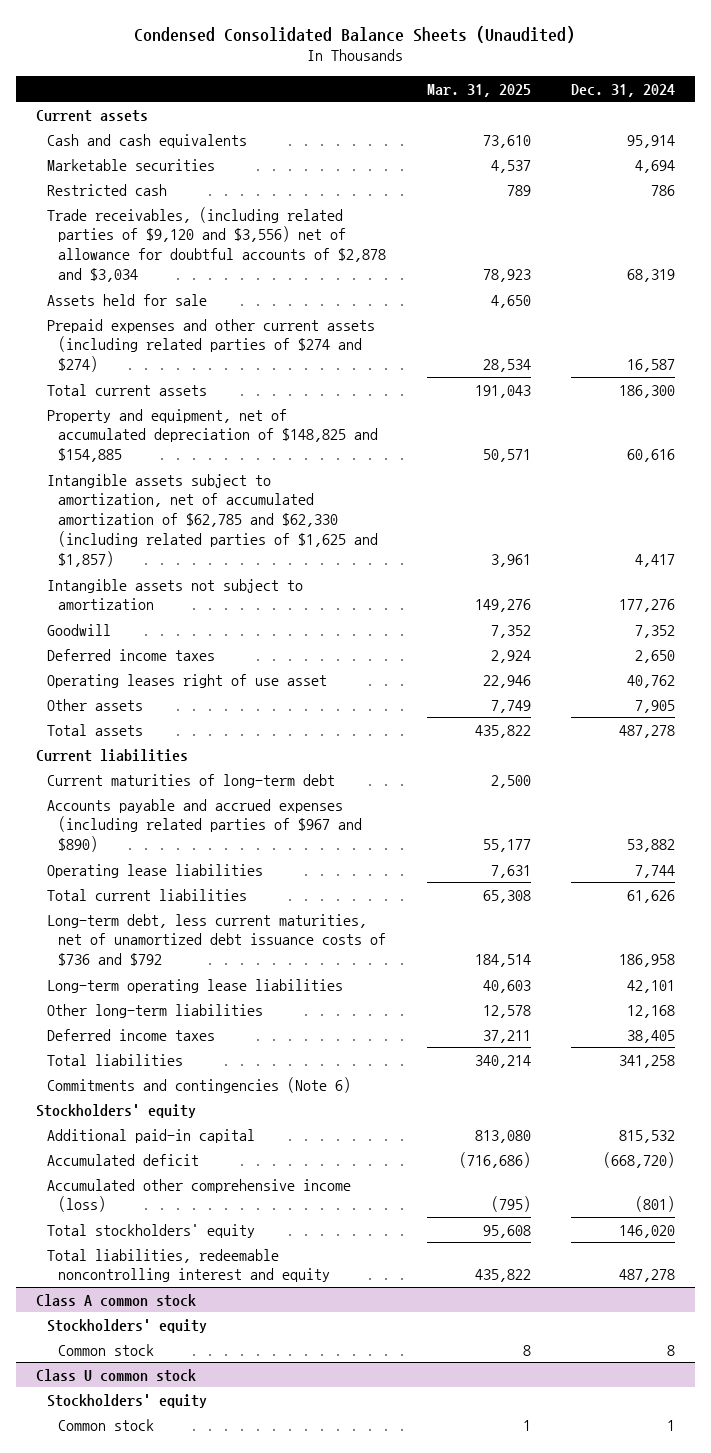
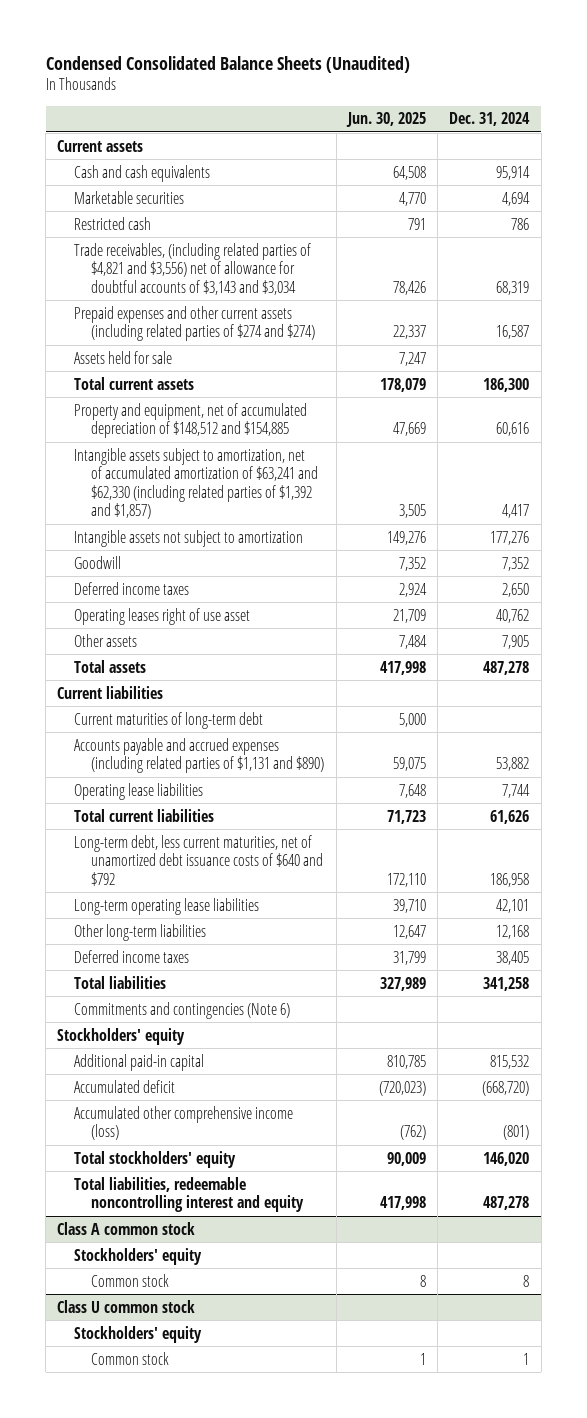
[426,83,531,97] Mar. 31, 2025 -> none
none -> [345,112,426,128] Jun. 30, 2025
[47,206,387,283] Trade receivables, (including related parties of $9,120 and $3,556) net of allowance for doubtful accounts of $2,878 and $3,034 -> [74,242,312,295] Trade receivables, (including related parties of $4,821 and $3,556) net of allowance for doubtful accounts of $3,143 and $3,034
[47,293,208,306] Assets held for sale -> [74,350,173,364] Assets held for sale
[47,408,379,463] Property and equipment, net of accumulated depreciation of $148,825 and $154,885 -> [74,402,308,439] Property and equipment, net of accumulated depreciation of $148,512 and $154,885
[47,473,379,567] Intangible assets subject to amortization, net of accumulated amortization of $62,785 and $62,330 (including related parties of $1,625 and $1,857) -> [74,447,319,520] Intangible assets subject to amortization, net of accumulated amortization of $63,241 and $62,330 (including related parties of $1,392 and $1,857)
[47,798,363,853] Accounts payable and accrued expenses (including related parties of $967 and $890) -> [74,737,325,774] Accounts payable and accrued expenses (including related parties of $1,131 and $890)
[47,913,387,967] Long-term debt, less current maturities, net of unamortized debt issuance costs of $736 and $792 -> [74,834,324,886] Long-term debt, less current maturities, net of unamortized debt issuance costs of $640 and $792

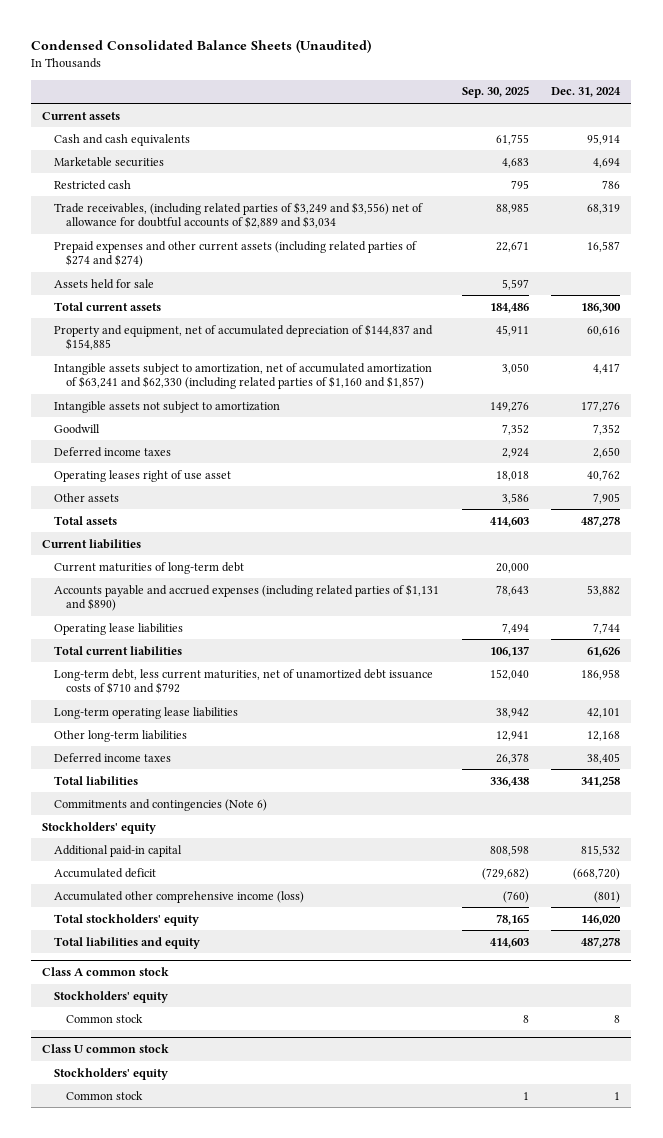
[345,112,426,128] Jun. 30, 2025 -> none
none -> [461,86,529,99] Sep. 30, 2025
[74,242,312,295] Trade receivables, (including related parties of $4,821 and $3,556) net of allowance for doubtful accounts of $3,143 and $3,034 -> [54,201,424,229] Trade receivables, (including related parties of $3,249 and $3,556) net of allowance for doubtful accounts of $2,889 and $3,034
[74,402,308,439] Property and equipment, net of accumulated depreciation of $148,512 and $154,885 -> [54,323,434,351] Property and equipment, net of accumulated depreciation of $144,837 and $154,885
[74,447,319,520] Intangible assets subject to amortization, net of accumulated amortization of $63,241 and $62,330 (including related parties of $1,392 and $1,857) -> [54,362,433,390] Intangible assets subject to amortization, net of accumulated amortization of $63,241 and $62,330 (including related parties of $1,160 and $1,857)
[74,834,324,886] Long-term debt, less current maturities, net of unamortized debt issuance costs of $640 and $792 -> [54,668,434,695] Long-term debt, less current maturities, net of unamortized debt issuance costs of $710 and $792
[74,1176,305,1213] Total liabilities, redeemable noncontrolling interest and equity -> [54,936,201,949] Total liabilities and equity

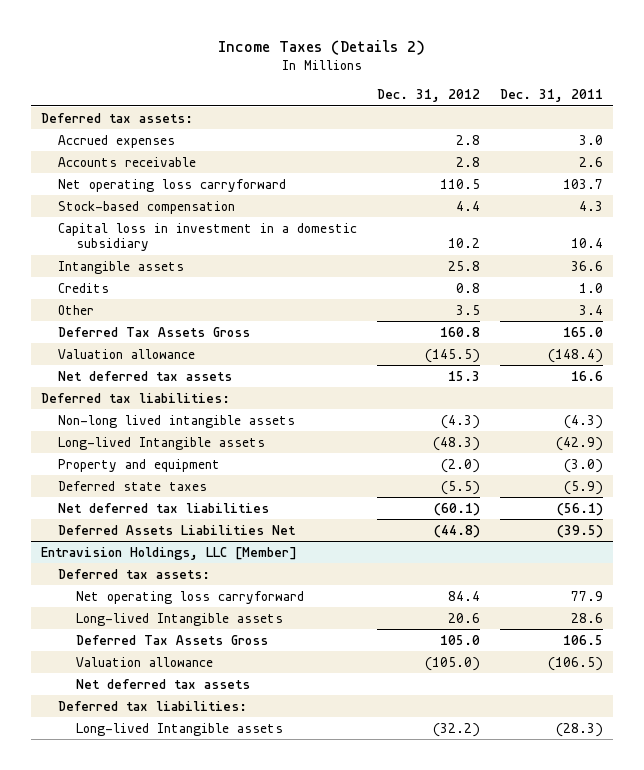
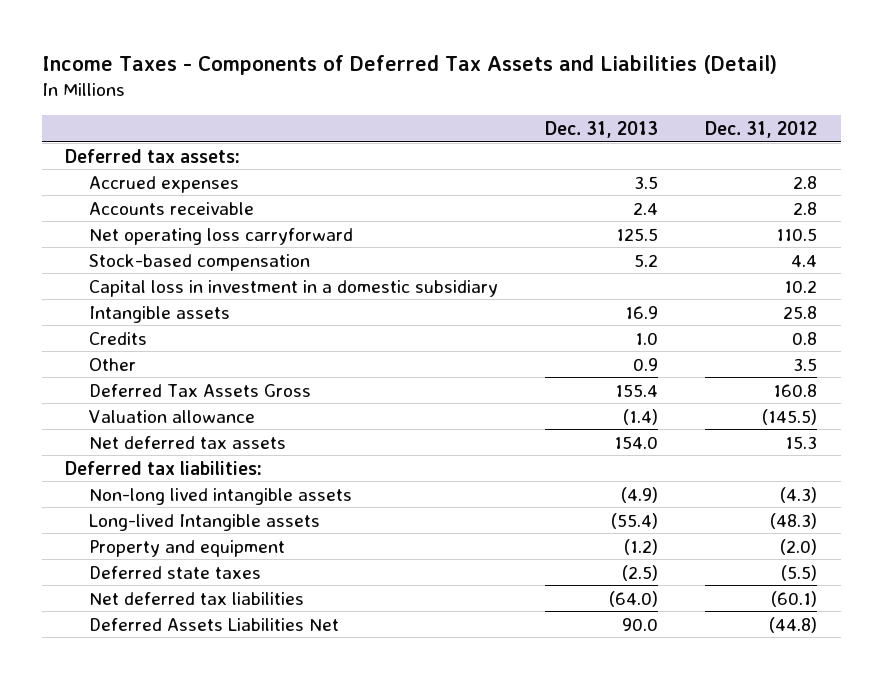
[217,39,425,55] Income Taxes (Details 2) -> [41,54,777,75] Income Taxes - Components of Deferred Tax Assets and Liabilities (Detail)
[500,89,604,103] Dec. 31, 2011 -> none
none -> [544,120,658,138] Dec. 31, 2013
[40,546,297,560] Entravision Holdings, LLC [Member] -> none
[58,568,211,579] Deferred tax assets: -> none
[75,590,304,604] Net operating loss carryforward -> none
[75,612,283,626] Long-lived Intangible assets -> none
[75,634,268,645] Deferred Tax Assets Gross -> none
[75,656,213,667] Valuation allowance -> none
[75,678,250,689] Net deferred tax assets -> none
[58,700,248,711] Deferred tax liabilities: -> none
[75,722,283,736] Long-lived Intangible assets -> none

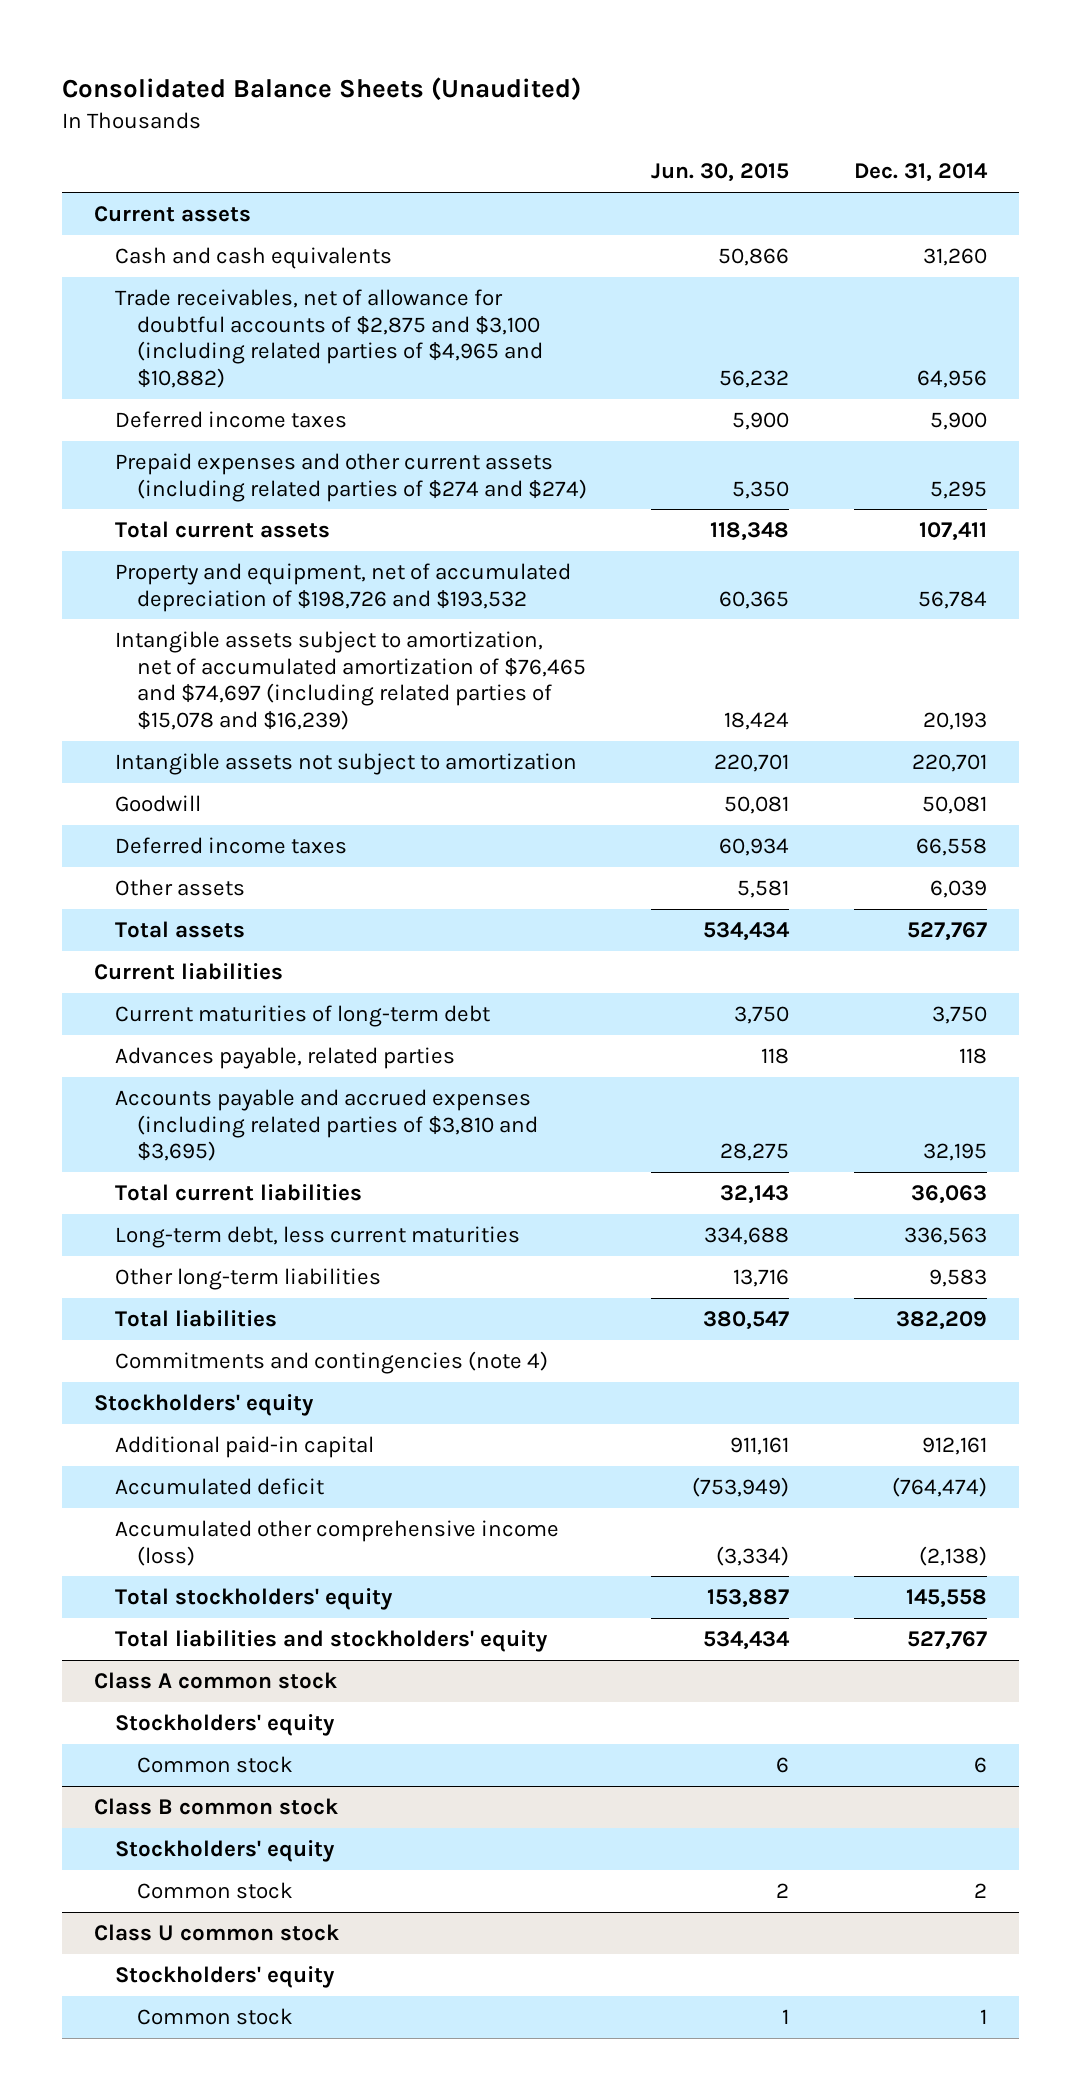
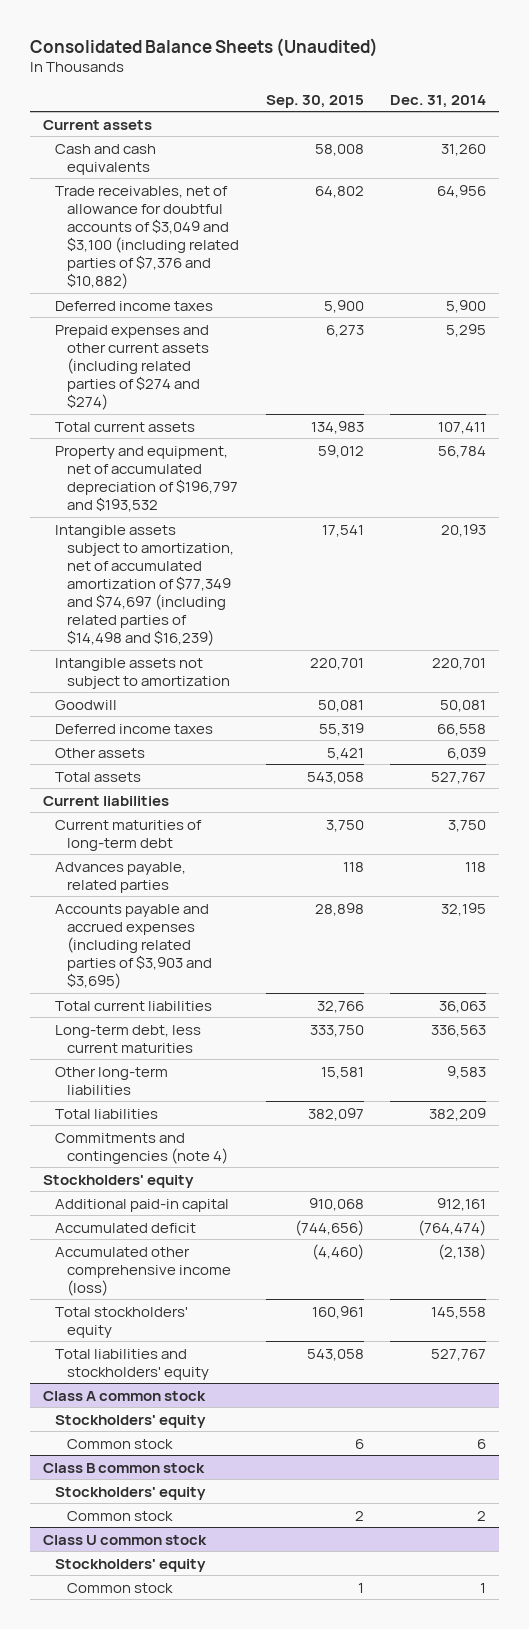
[651,163,790,183] Jun. 30, 2015 -> none
none -> [265,94,364,108] Sep. 30, 2015
[115,288,543,389] Trade receivables, net of allowance for doubtful accounts of $2,875 and $3,100 (including related parties of $4,965 and $10,882) -> [55,185,240,290] Trade receivables, net of allowance for doubtful accounts of $3,049 and $3,100 (including related parties of $7,376 and $10,882)
[115,562,572,612] Property and equipment, net of accumulated depreciation of $198,726 and $193,532 -> [55,445,239,512] Property and equipment, net of accumulated depreciation of $196,797 and $193,532
[115,630,586,731] Intangible assets subject to amortization, net of accumulated amortization of $76,465 and $74,697 (including related parties of $15,078 and $16,239) -> [55,524,235,647] Intangible assets subject to amortization, net of accumulated amortization of $77,349 and $74,697 (including related parties of $14,498 and $16,239)
[115,1088,538,1162] Accounts payable and accrued expenses (including related parties of $3,810 and $3,695) -> [55,903,213,989] Accounts payable and accrued expenses (including related parties of $3,903 and $3,695)

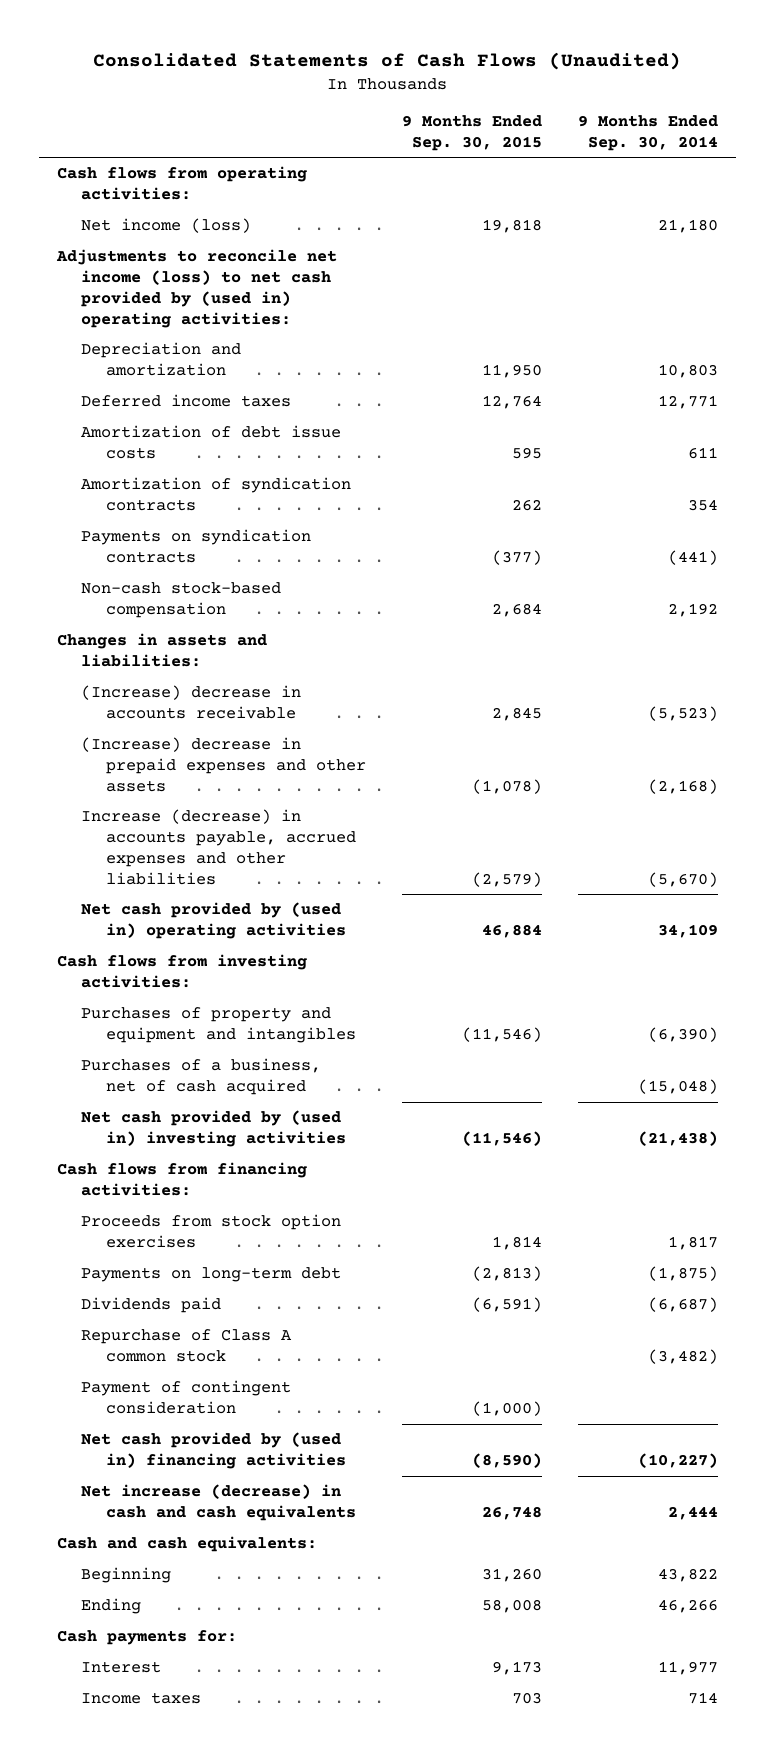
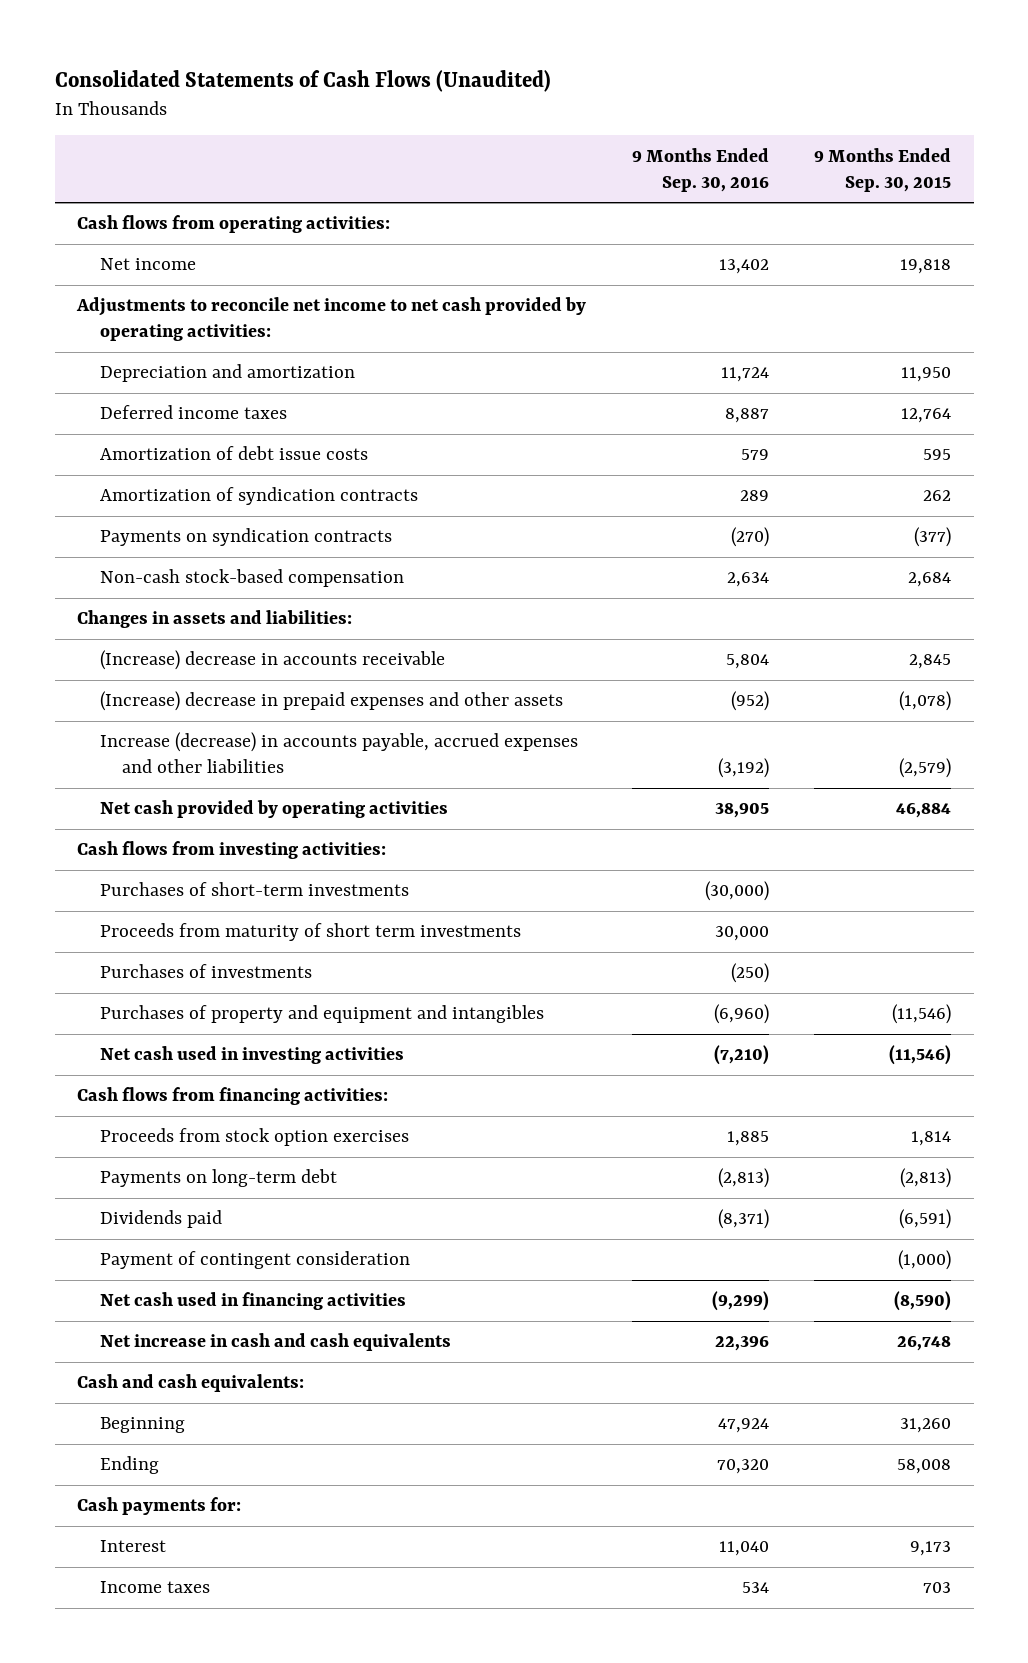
[577,115,718,151] 9 Months Ended Sep. 30, 2014 -> none
none -> [631,147,769,192] 9 Months Ended Sep. 30, 2016
[81,218,252,234] Net income (loss) -> [99,258,196,271] Net income
[56,249,338,328] Adjustments to reconcile net income (loss) to net cash provided by (used in) operating activities: -> [76,297,587,342] Adjustments to reconcile net income to net cash provided by operating activities:
[81,902,346,940] Net cash provided by (used in) operating activities -> [99,800,448,819] Net cash provided by operating activities
none -> [99,882,409,897] Purchases of short-term investments
none -> [99,923,521,942] Proceeds from maturity of short term investments
none -> [99,964,312,979] Purchases of investments
[81,1058,322,1096] Purchases of a business, net of cash acquired -> none
[81,1110,346,1148] Net cash provided by (used in) investing activities -> [99,1046,404,1065] Net cash used in investing activities
[81,1329,293,1363] Repurchase of Class A common stock -> none
[81,1432,346,1470] Net cash provided by (used in) financing activities -> [99,1292,406,1311] Net cash used in financing activities
[81,1484,356,1522] Net increase (decrease) in cash and cash equivalents -> [99,1333,451,1352] Net increase in cash and cash equivalents

